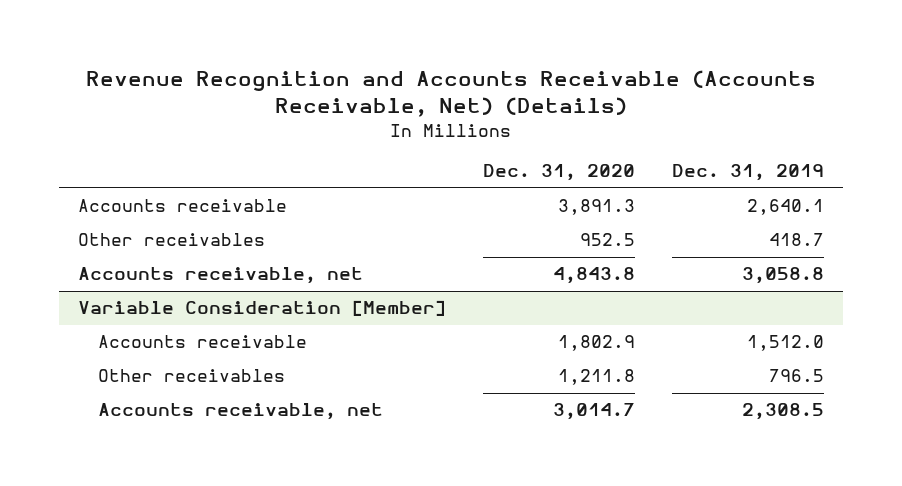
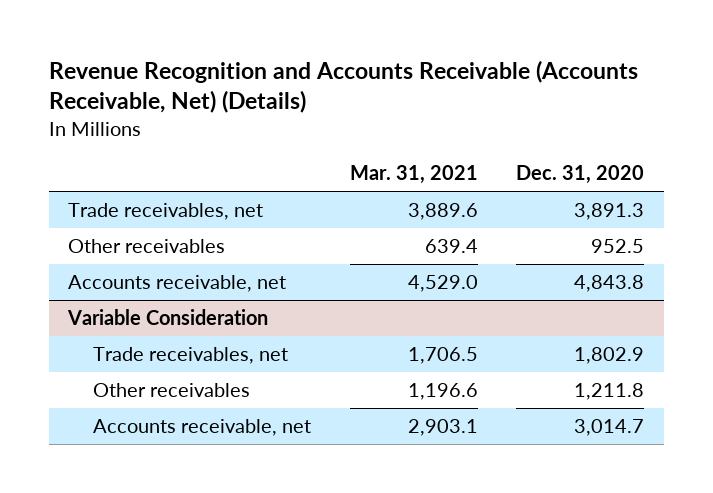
[672,164,825,182] Dec. 31, 2019 -> none
none -> [349,165,478,185] Mar. 31, 2021
[77,199,287,213] Accounts receivable -> [68,202,264,220] Trade receivables, net
[77,300,446,317] Variable Consideration [Member] -> [67,308,269,325] Variable Consideration
[97,335,307,349] Accounts receivable -> [93,346,289,364] Trade receivables, net

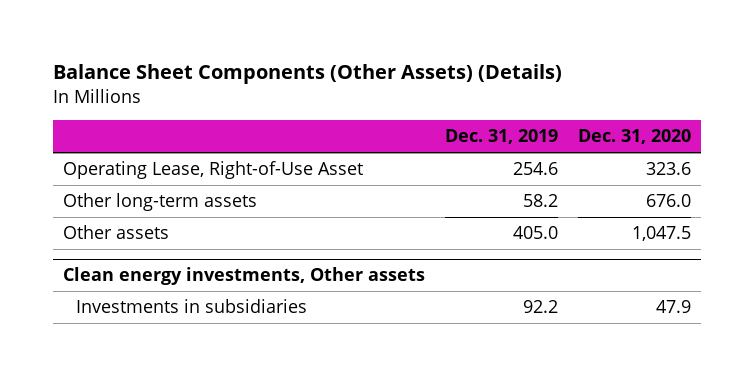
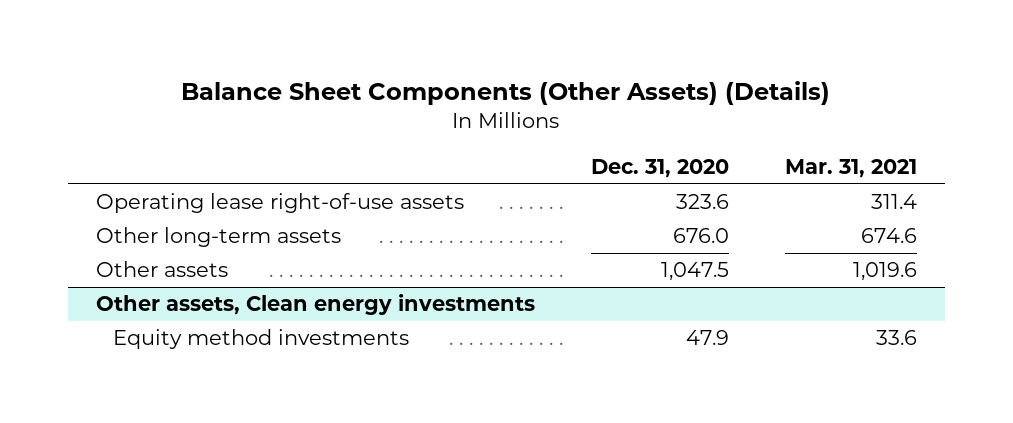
[444,129,558,145] Dec. 31, 2019 -> none
none -> [784,158,917,178] Mar. 31, 2021
[62,161,363,180] Operating Lease, Right-of-Use Asset -> [95,193,464,214] Operating lease right-of-use assets
[62,267,425,286] Clean energy investments, Other assets -> [95,294,535,316] Other assets, Clean energy investments
[75,299,307,314] Investments in subsidiaries -> [113,329,410,350] Equity method investments

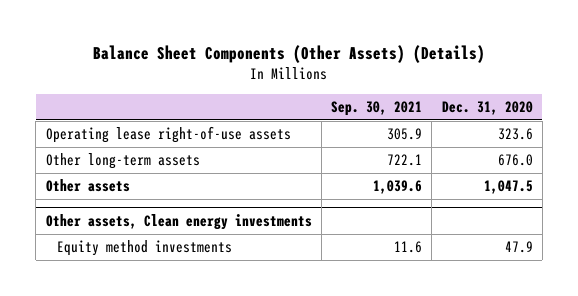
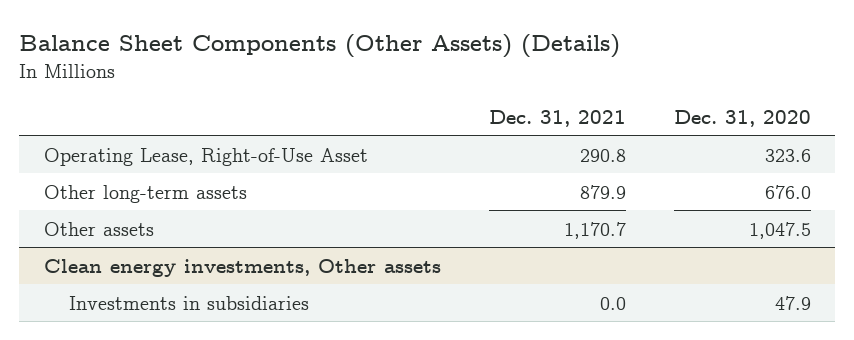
[331,100,423,116] Sep. 30, 2021 -> none
none -> [488,109,626,127] Dec. 31, 2021
[45,126,291,144] Operating lease right-of-use assets -> [43,147,368,166] Operating Lease, Right-of-Use Asset
[45,214,312,231] Other assets, Clean energy investments -> [43,258,441,277] Clean energy investments, Other assets
[56,240,232,257] Equity method investments -> [69,295,310,310] Investments in subsidiaries

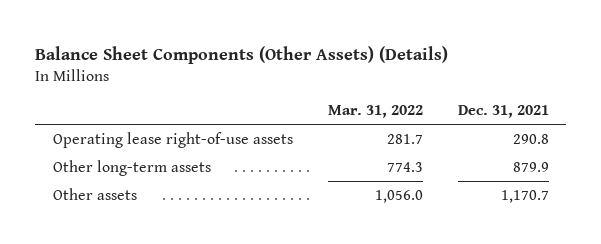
[673,109,811,127] Dec. 31, 2020 -> none
none -> [327,105,423,119] Mar. 31, 2022
[43,147,368,166] Operating Lease, Right-of-Use Asset -> [52,131,293,148] Operating lease right-of-use assets
[43,258,441,277] Clean energy investments, Other assets -> none
[69,295,310,310] Investments in subsidiaries -> none

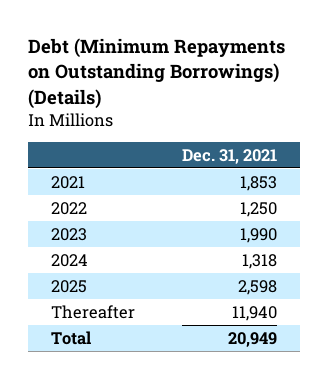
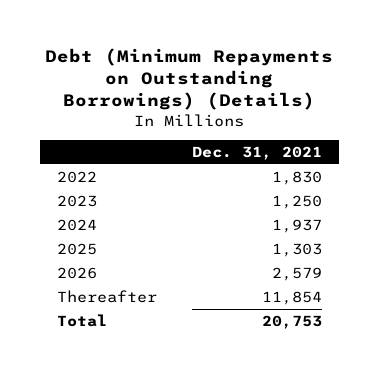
[51,175,86,189] 2021 -> none
[51,227,88,241] 2023 -> none
none -> [57,170,98,183] 2022
[51,201,88,215] 2022 -> [57,194,98,207] 2023
[241,253,277,269] 1,318 -> [271,218,322,233] 1,937
[237,279,277,295] 2,598 -> [271,242,322,257] 1,303
none -> [57,266,98,279] 2026
[231,305,277,321] 11,940 -> [261,290,322,305] 11,854
[227,331,277,347] 20,949 -> [261,314,322,329] 20,753

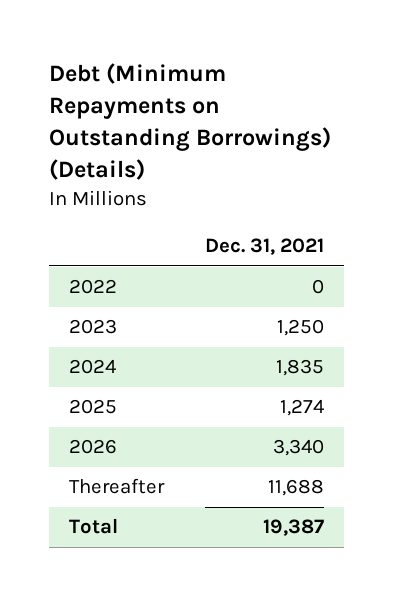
[271,170,322,185] 1,830 -> [311,279,324,295] 0
[271,218,322,233] 1,937 -> [275,359,324,377] 1,835
[271,242,322,257] 1,303 -> [279,399,324,417] 1,274
[271,266,322,281] 2,579 -> [272,439,324,457] 3,340
[261,290,322,305] 11,854 -> [267,479,324,497] 11,688
[261,314,322,329] 20,753 -> [262,519,324,537] 19,387

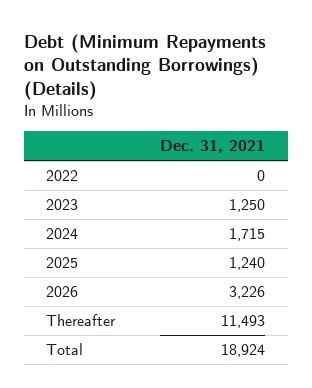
[275,359,324,377] 1,835 -> [229,227,266,241] 1,715
[279,399,324,417] 1,274 -> [229,256,266,270] 1,240
[272,439,324,457] 3,340 -> [229,285,266,299] 3,226
[267,479,324,497] 11,688 -> [221,314,266,328] 11,493
[262,519,324,537] 19,387 -> [221,343,266,357] 18,924

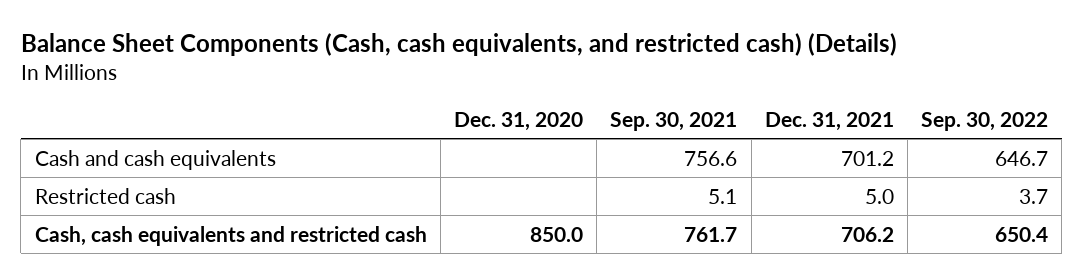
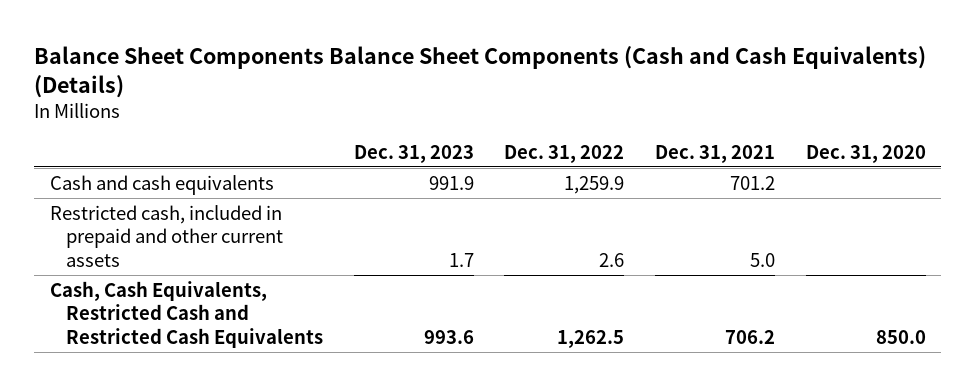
[20,33,897,57] Balance Sheet Components (Cash, cash equivalents, and restricted cash) (Details) -> [34,45,927,98] Balance Sheet Components Balance Sheet Components (Cash and Cash Equivalents) (Details)
[610,111,738,131] Sep. 30, 2021 -> none
[921,111,1049,131] Sep. 30, 2022 -> none
none -> [353,144,474,163] Dec. 31, 2023
none -> [504,144,625,163] Dec. 31, 2022
[34,187,176,204] Restricted cash -> [49,204,283,267] Restricted cash, included in prepaid and other current assets
[34,225,427,246] Cash, cash equivalents and restricted cash -> [49,280,323,348] Cash, Cash Equivalents, Restricted Cash and Restricted Cash Equivalents

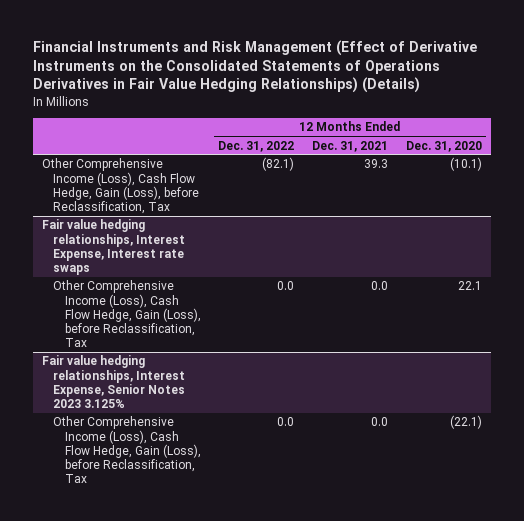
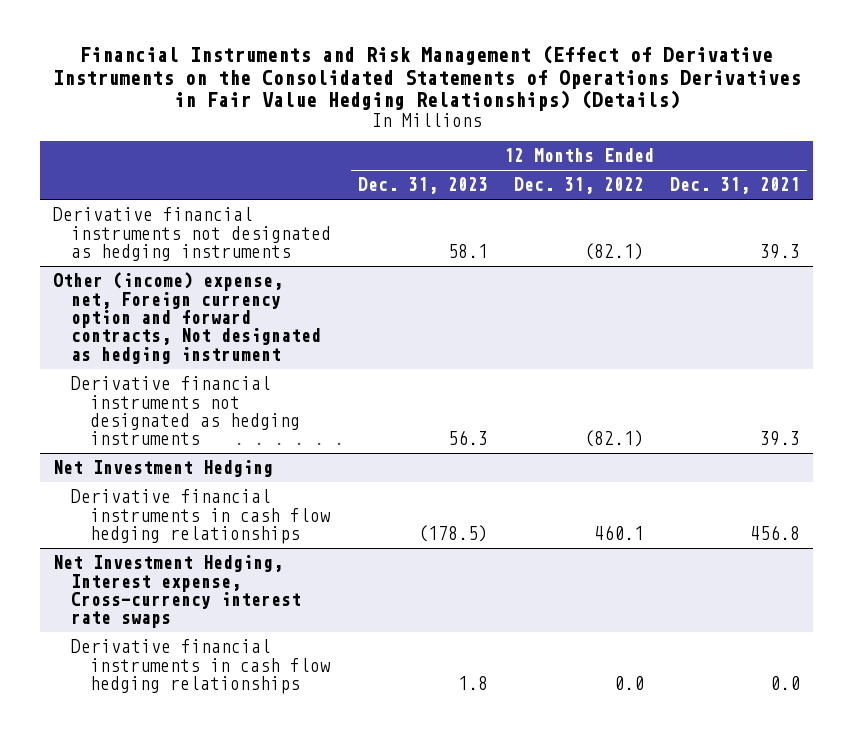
[405,140,482,152] Dec. 31, 2020 -> none
none -> [357,177,488,195] Dec. 31, 2023
[41,219,186,276] Fair value hedging relationships, Interest Expense, Interest rate swaps -> none
[53,280,201,348] Other Comprehensive Income (Loss), Cash Flow Hedge, Gain (Loss), before Reclassification, Tax -> none
[41,355,186,409] Fair value hedging relationships, Interest Expense, Senior Notes 2023 3.125% -> none
[53,416,201,484] Other Comprehensive Income (Loss), Cash Flow Hedge, Gain (Loss), before Reclassification, Tax -> none
[41,158,200,215] Other Comprehensive Income (Loss), Cash Flow Hedge, Gain (Loss), before Reclassification, Tax -> [52,207,332,261] Derivative financial instruments not designated as hedging instruments
none -> [52,272,322,364] Other (income) expense, net, Foreign currency option and forward contracts, Not designated as hedging instrument
none -> [71,376,300,446] Derivative financial instruments not designated as hedging instruments
none -> [52,460,273,478] Net Investment Hedging
none -> [71,489,331,544] Derivative financial instruments in cash flow hedging relationships
none -> [52,555,302,629] Net Investment Hedging, Interest expense, Cross-currency interest rate swaps
none -> [71,639,331,694] Derivative financial instruments in cash flow hedging relationships

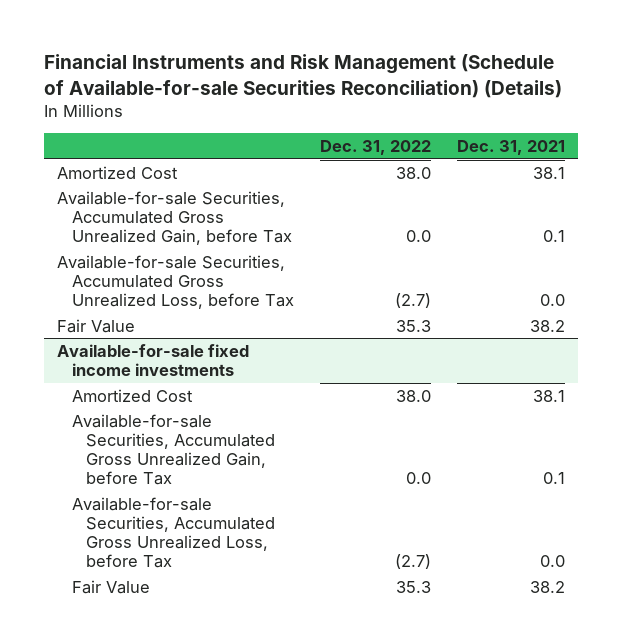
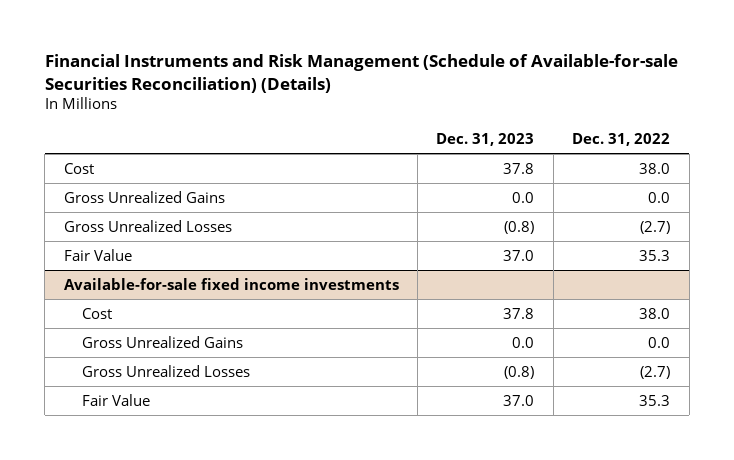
[457,139,566,155] Dec. 31, 2021 -> none
none -> [436,132,535,146] Dec. 31, 2023
[57,165,179,179] Amortized Cost -> [63,162,94,174] Cost
[57,190,292,246] Available-for-sale Securities, Accumulated Gross Unrealized Gain, before Tax -> [63,190,225,203] Gross Unrealized Gains
[57,254,294,310] Available-for-sale Securities, Accumulated Gross Unrealized Loss, before Tax -> [63,219,232,232] Gross Unrealized Losses
[71,388,193,402] Amortized Cost -> [82,307,113,319] Cost
[71,413,275,486] Available-for-sale Securities, Accumulated Gross Unrealized Gain, before Tax -> [82,335,244,348] Gross Unrealized Gains
[71,496,275,569] Available-for-sale Securities, Accumulated Gross Unrealized Loss, before Tax -> [82,364,251,377] Gross Unrealized Losses

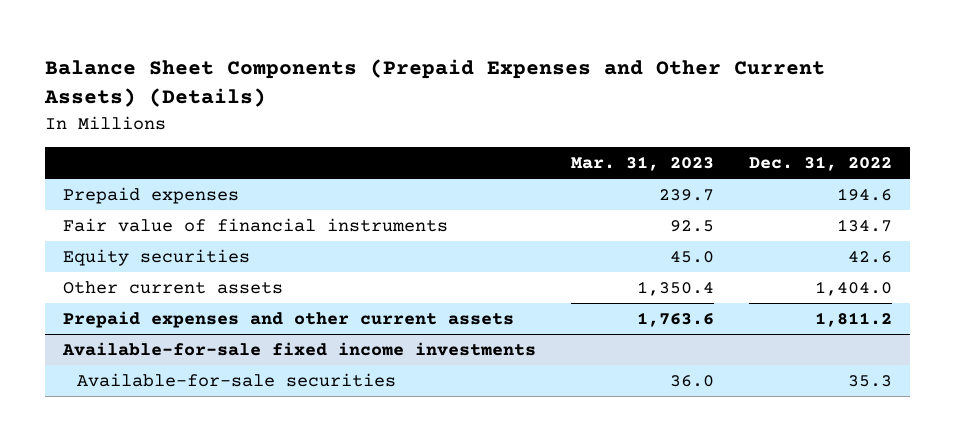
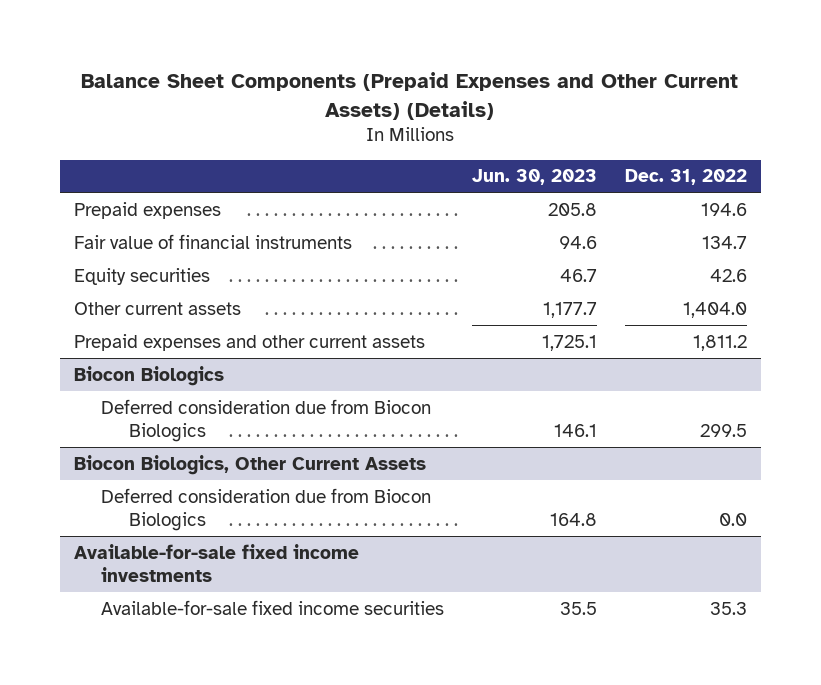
[570,156,714,172] Mar. 31, 2023 -> none
none -> [472,169,598,186] Jun. 30, 2023
none -> [73,365,224,386] Biocon Biologics
none -> [101,398,432,443] Deferred consideration due from Biocon Biologics
none -> [73,454,426,475] Biocon Biologics, Other Current Assets
none -> [101,487,432,532] Deferred consideration due from Biocon Biologics
[76,372,396,387] Available-for-sale securities -> [101,599,445,615] Available-for-sale fixed income securities

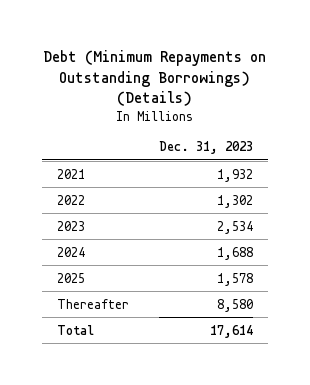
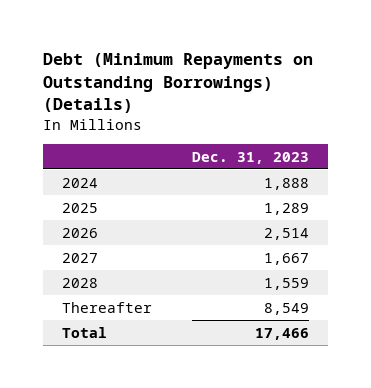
[56,168,85,179] 2021 -> none
[56,194,85,205] 2022 -> none
[56,220,85,231] 2023 -> none
[216,246,253,260] 1,688 -> [263,177,309,190] 1,888
[216,272,253,286] 1,578 -> [263,202,309,215] 1,289
none -> [62,227,99,238] 2026
none -> [62,252,99,263] 2027
none -> [62,277,99,288] 2028
[216,298,253,312] 8,580 -> [263,302,309,315] 8,549
[209,324,253,338] 17,614 -> [254,327,309,340] 17,466

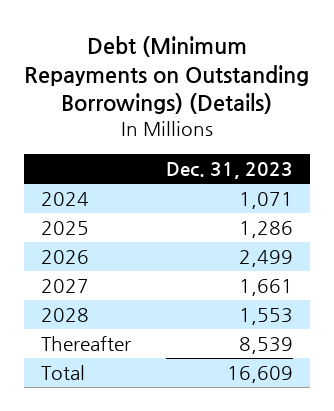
[263,177,309,190] 1,888 -> [238,192,293,210] 1,071
[263,202,309,215] 1,289 -> [238,221,293,239] 1,286
[263,227,309,240] 2,514 -> [238,250,293,268] 2,499
[263,252,309,265] 1,667 -> [238,279,293,297] 1,661
[263,277,309,290] 1,559 -> [238,308,293,326] 1,553
[263,302,309,315] 8,549 -> [238,337,293,355] 8,539
[254,327,309,340] 17,466 -> [226,366,293,384] 16,609

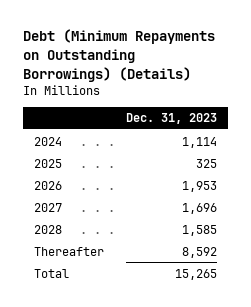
[238,192,293,210] 1,071 -> [182,136,218,148] 1,114
[238,221,293,239] 1,286 -> [196,158,218,168] 325
[238,250,293,268] 2,499 -> [182,180,218,192] 1,953
[238,279,293,297] 1,661 -> [182,202,218,214] 1,696
[238,308,293,326] 1,553 -> [182,224,218,236] 1,585
[238,337,293,355] 8,539 -> [182,246,218,258] 8,592
[226,366,293,384] 16,609 -> [175,268,218,280] 15,265

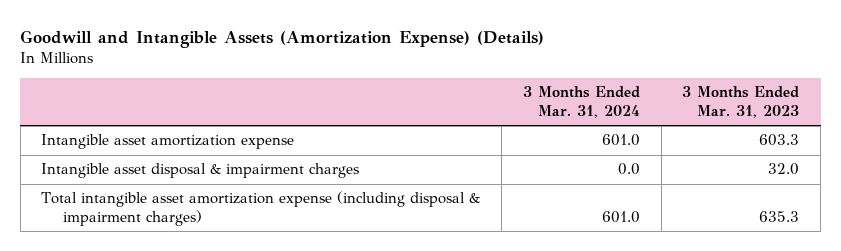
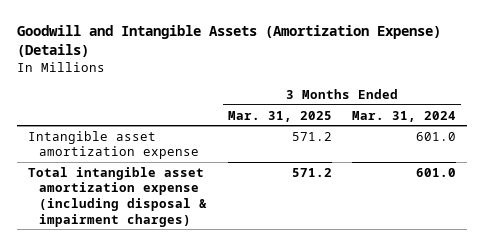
[682,86,800,119] 3 Months Ended Mar. 31, 2023 -> none
none -> [227,110,332,122] Mar. 31, 2025
[41,163,360,179] Intangible asset disposal & impairment charges -> none

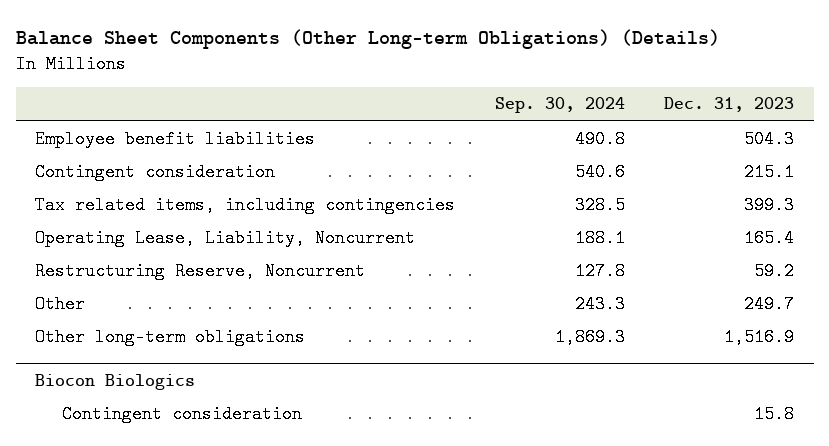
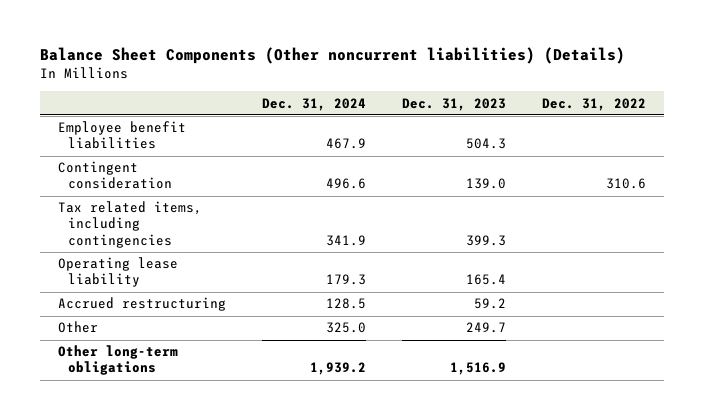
[15,29,720,50] Balance Sheet Components (Other Long-term Obligations) (Details) -> [39,47,625,65] Balance Sheet Components (Other noncurrent liabilities) (Details)
[494,97,625,114] Sep. 30, 2024 -> none
none -> [261,97,366,111] Dec. 31, 2024
none -> [542,97,647,111] Dec. 31, 2022
[744,163,795,182] 215.1 -> [466,178,507,190] 139.0
[35,229,416,248] Operating Lease, Liability, Noncurrent -> [57,257,178,288] Operating lease liability
[35,262,366,281] Restructuring Reserve, Noncurrent -> [57,297,226,312] Accrued restructuring
[35,373,196,390] Biocon Biologics -> none
[61,405,302,424] Contingent consideration -> none

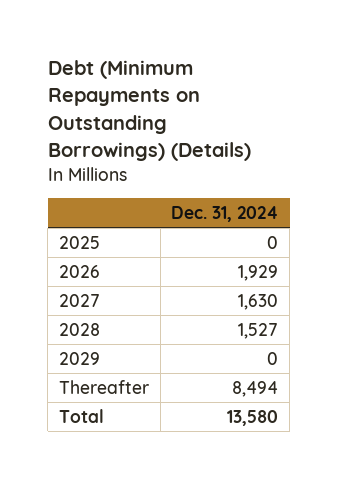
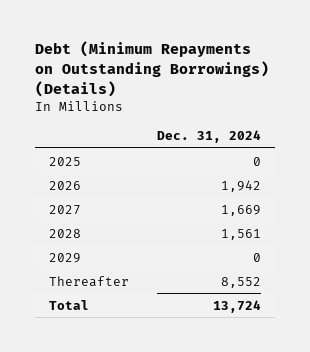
[238,264,279,281] 1,929 -> [220,179,261,192] 1,942
[238,293,279,310] 1,630 -> [220,204,261,216] 1,669
[238,322,279,339] 1,527 -> [220,228,261,240] 1,561
[232,380,279,397] 8,494 -> [220,276,261,288] 8,552
[227,409,279,426] 13,580 -> [212,299,261,313] 13,724

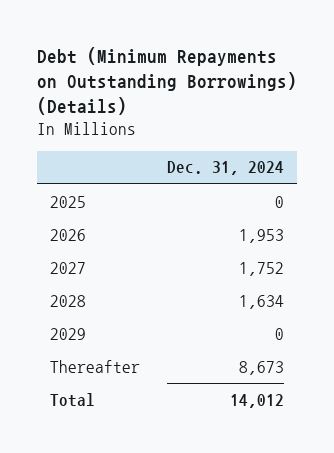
[220,179,261,192] 1,942 -> [239,228,285,243] 1,953
[220,204,261,216] 1,669 -> [239,261,285,276] 1,752
[220,228,261,240] 1,561 -> [239,294,285,309] 1,634
[220,276,261,288] 8,552 -> [239,360,285,375] 8,673
[212,299,261,313] 13,724 -> [230,393,285,408] 14,012

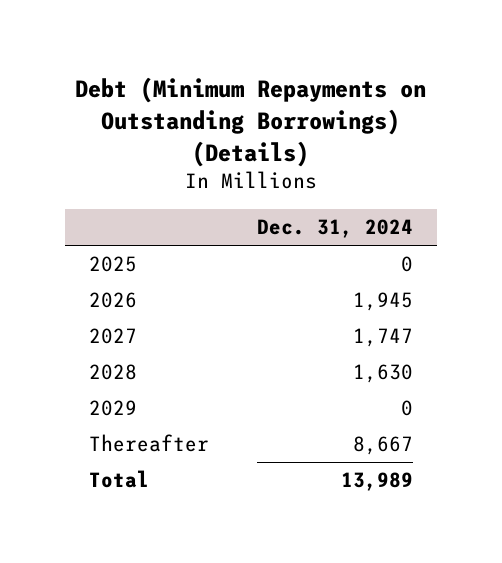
[239,228,285,243] 1,953 -> [352,292,413,312] 1,945
[239,261,285,276] 1,752 -> [352,328,413,348] 1,747
[239,294,285,309] 1,634 -> [352,364,413,384] 1,630
[239,360,285,375] 8,673 -> [352,436,413,456] 8,667
[230,393,285,408] 14,012 -> [340,472,413,492] 13,989

